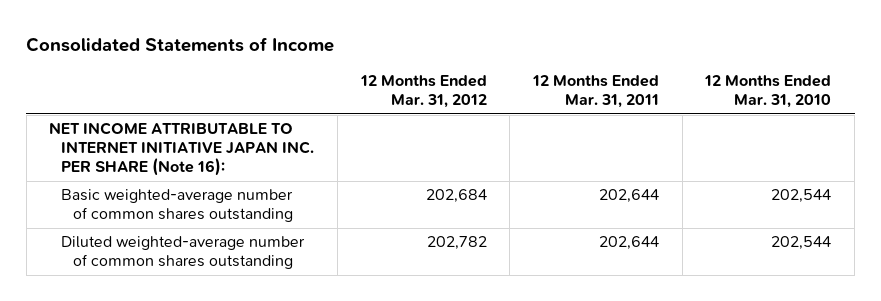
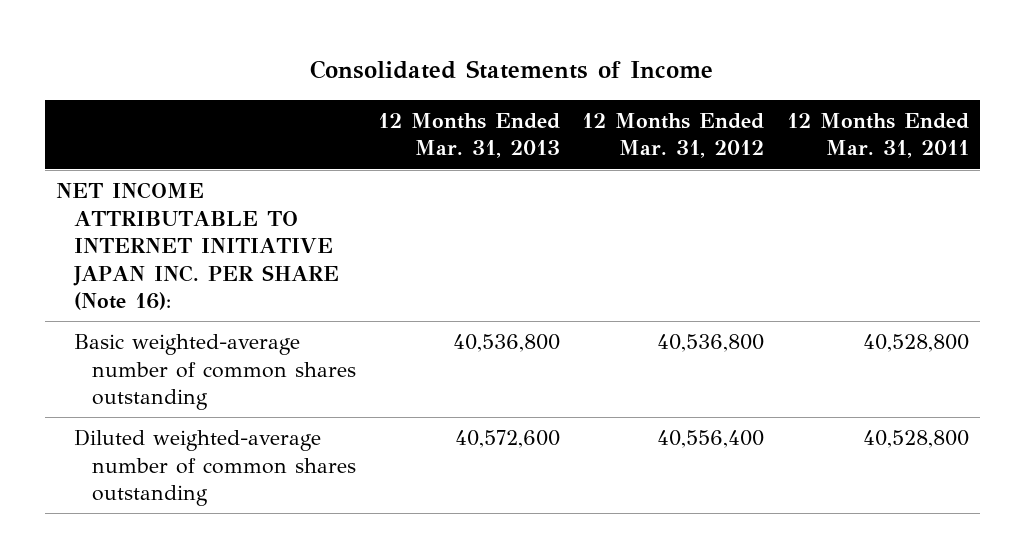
[704,75,832,109] 12 Months Ended Mar. 31, 2010 -> none
none -> [378,112,561,159] 12 Months Ended Mar. 31, 2013
[425,189,487,204] 202,684 -> [657,334,765,353] 40,536,800
[598,189,659,204] 202,644 -> [862,334,969,353] 40,528,800
[426,236,487,251] 202,782 -> [657,430,765,449] 40,556,400
[598,236,659,251] 202,644 -> [862,430,969,449] 40,528,800

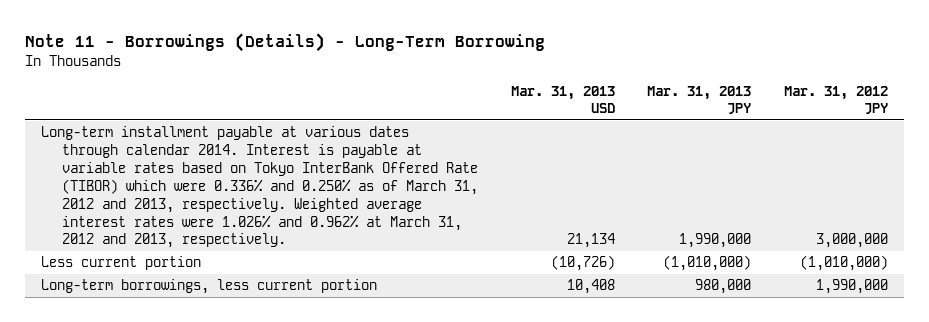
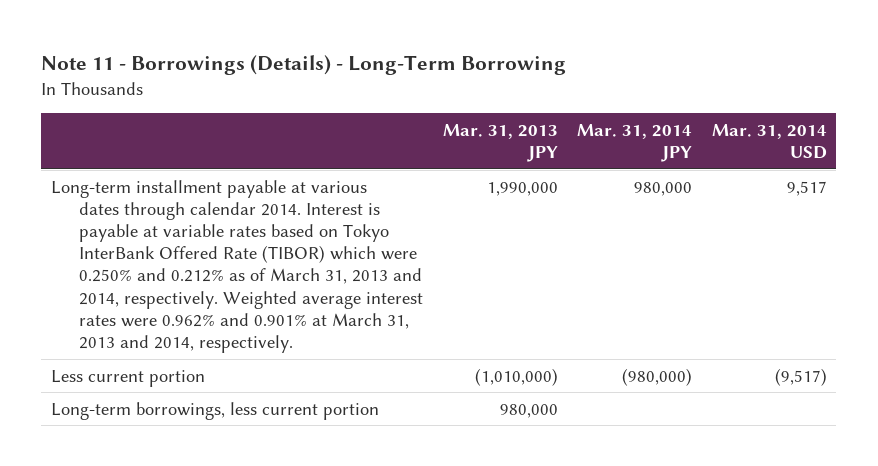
[510,85,615,114] Mar. 31, 2013 USD -> none
[783,85,888,115] Mar. 31, 2012 JPY -> none
none -> [577,123,693,163] Mar. 31, 2014 JPY
none -> [711,123,827,160] Mar. 31, 2014 USD
[41,126,478,249] Long-term installment payable at various dates through calendar 2014. Interest is payable at variable rates based on Tokyo InterBank Offered Rate (TIBOR) which were 0.336% and 0.250% as of March 31, 2012 and 2013, respectively. Weighted average interest rates were 1.026% and 0.962% at March 31, 2012 and 2013, respectively. -> [50,179,424,354] Long-term installment payable at various dates through calendar 2014. Interest is payable at variable rates based on Tokyo InterBank Offered Rate (TIBOR) which were 0.250% and 0.212% as of March 31, 2013 and 2014, respectively. Weighted average interest rates were 0.962% and 0.901% at March 31, 2013 and 2014, respectively.

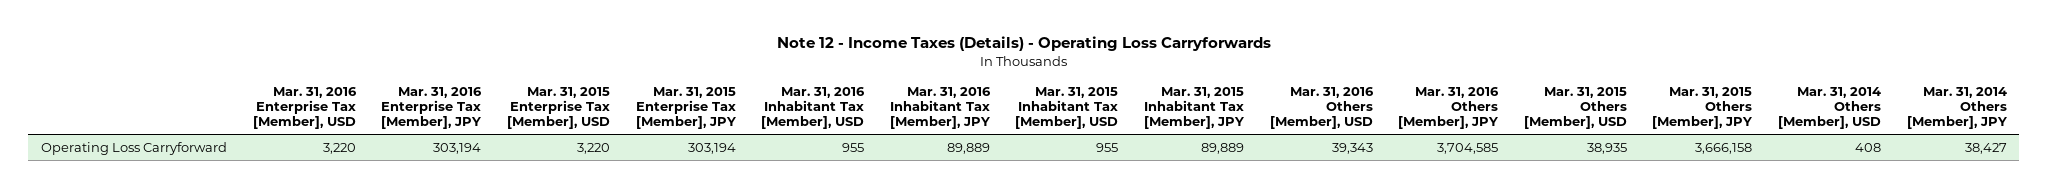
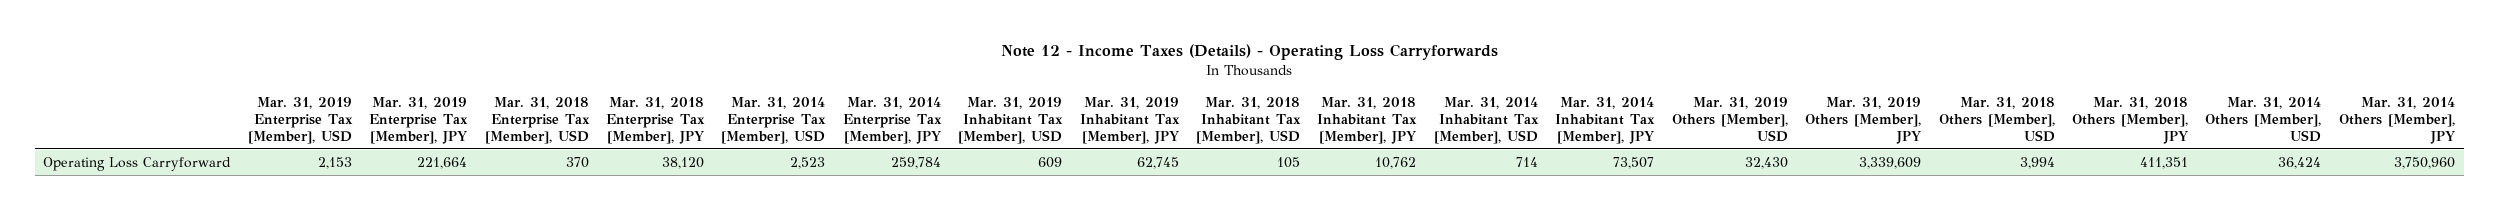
[252,86,357,130] Mar. 31, 2016 Enterprise Tax [Member], USD -> none
[381,86,483,130] Mar. 31, 2016 Enterprise Tax [Member], JPY -> none
[506,86,610,130] Mar. 31, 2015 Enterprise Tax [Member], USD -> none
[635,86,736,130] Mar. 31, 2015 Enterprise Tax [Member], JPY -> none
[761,86,866,130] Mar. 31, 2016 Inhabitant Tax [Member], USD -> none
[889,86,991,130] Mar. 31, 2016 Inhabitant Tax [Member], JPY -> none
[1015,86,1119,130] Mar. 31, 2015 Inhabitant Tax [Member], USD -> none
[1143,86,1244,130] Mar. 31, 2015 Inhabitant Tax [Member], JPY -> none
[1269,86,1374,130] Mar. 31, 2016 Others [Member], USD -> none
[1398,86,1500,130] Mar. 31, 2016 Others [Member], JPY -> none
[1523,86,1627,130] Mar. 31, 2015 Others [Member], USD -> none
[1652,86,1753,130] Mar. 31, 2015 Others [Member], JPY -> none
none -> [247,96,353,144] Mar. 31, 2019 Enterprise Tax [Member], USD
none -> [369,96,469,144] Mar. 31, 2019 Enterprise Tax [Member], JPY
none -> [484,96,590,144] Mar. 31, 2018 Enterprise Tax [Member], USD
none -> [605,96,705,144] Mar. 31, 2018 Enterprise Tax [Member], JPY
none -> [721,96,827,144] Mar. 31, 2014 Enterprise Tax [Member], USD
none -> [842,96,942,144] Mar. 31, 2014 Enterprise Tax [Member], JPY
none -> [958,96,1064,144] Mar. 31, 2019 Inhabitant Tax [Member], USD
none -> [1079,96,1180,144] Mar. 31, 2019 Inhabitant Tax [Member], JPY
none -> [1196,96,1302,144] Mar. 31, 2018 Inhabitant Tax [Member], USD
none -> [1317,96,1418,144] Mar. 31, 2018 Inhabitant Tax [Member], JPY
none -> [1433,96,1539,144] Mar. 31, 2014 Inhabitant Tax [Member], USD
none -> [1555,96,1656,144] Mar. 31, 2014 Inhabitant Tax [Member], JPY
none -> [1671,96,1788,142] Mar. 31, 2019 Others [Member], USD
none -> [1805,96,1922,144] Mar. 31, 2019 Others [Member], JPY
none -> [1938,96,2055,142] Mar. 31, 2018 Others [Member], USD
none -> [2071,96,2188,144] Mar. 31, 2018 Others [Member], JPY
[1855,142,1882,152] 408 -> [2278,157,2322,170] 36,424
[1964,142,2007,154] 38,427 -> [2393,157,2455,170] 3,750,960

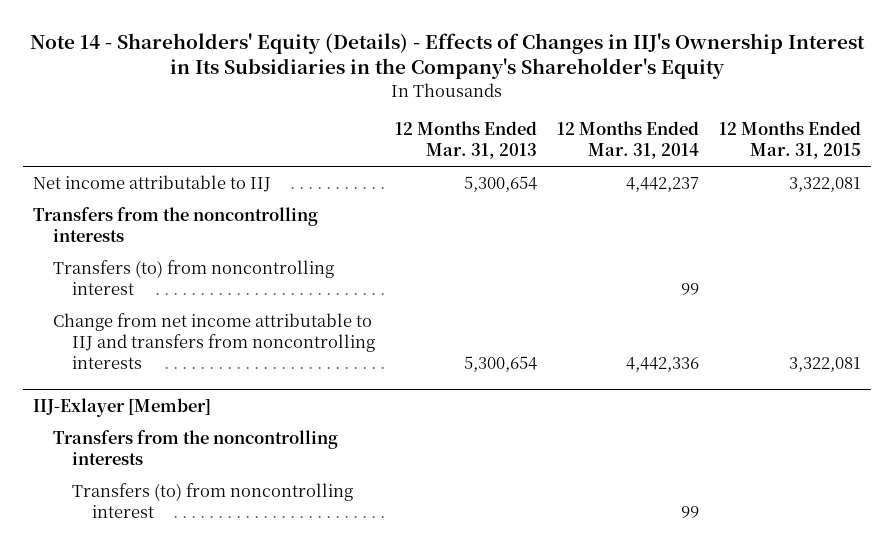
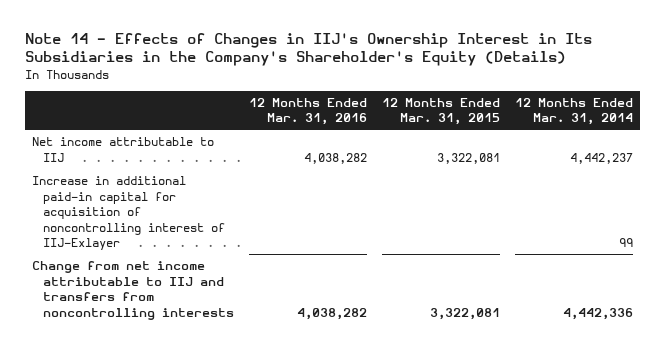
[30,32,866,80] Note 14 - Shareholders' Equity (Details) - Effects of Changes in IIJ's Ownership Interest in Its Subsidiaries in the Company's Shareholder's Equity -> [24,32,592,67] Note 14 - Effects of Changes in IIJ's Ownership Interest in Its Subsidiaries in the Company's Shareholder's Equity (Details)
[395,121,538,160] 12 Months Ended Mar. 31, 2013 -> none
none -> [249,97,368,126] 12 Months Ended Mar. 31, 2016
[33,207,319,243] Transfers from the noncontrolling interests -> none
[52,260,334,296] Transfers (to) from noncontrolling interest -> [32,176,226,251] Increase in additional paid-in capital for acquisition of noncontrolling interest of IIJ-Exlayer
[33,397,212,417] IIJ-Exlayer [Member] -> none
[52,430,338,466] Transfers from the noncontrolling interests -> none
[72,483,354,519] Transfers (to) from noncontrolling interest -> none

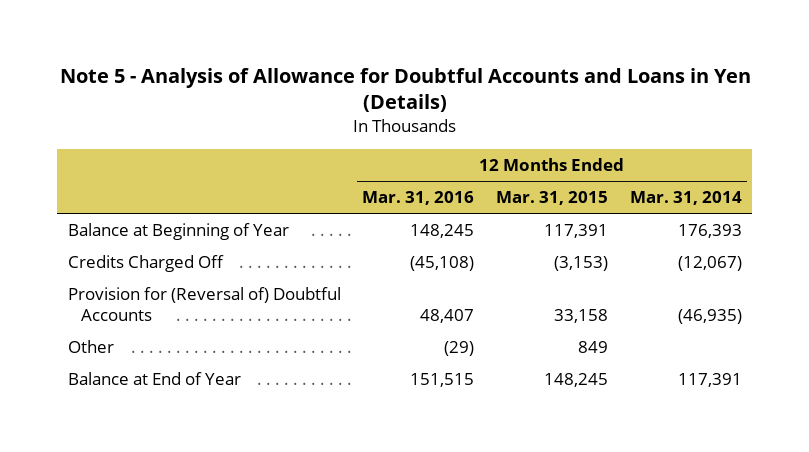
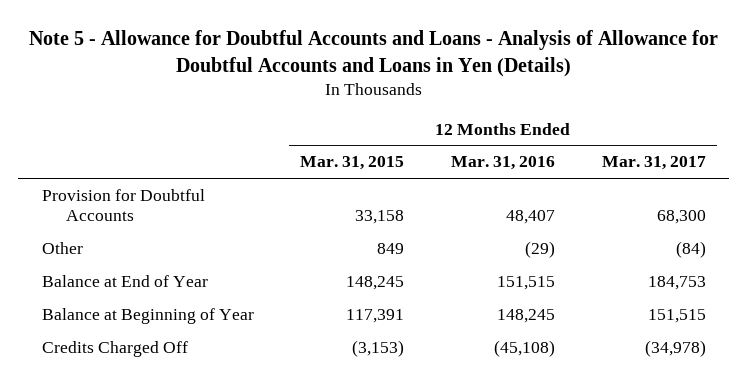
[59,68,751,113] Note 5 - Analysis of Allowance for Doubtful Accounts and Loans in Yen (Details) -> [28,30,718,78] Note 5 - Allowance for Doubtful Accounts and Loans - Analysis of Allowance for Doubtful Accounts and Loans in Yen (Details)
[629,191,742,206] Mar. 31, 2014 -> none
none -> [601,156,706,171] Mar. 31, 2017
[67,286,341,322] Provision for (Reversal of) Doubtful Accounts -> [41,188,205,221] Provision for Doubtful Accounts
[67,222,289,240] Balance at Beginning of Year -> [41,307,254,324] Balance at Beginning of Year
[67,254,224,272] Credits Charged Off -> [41,340,188,357] Credits Charged Off

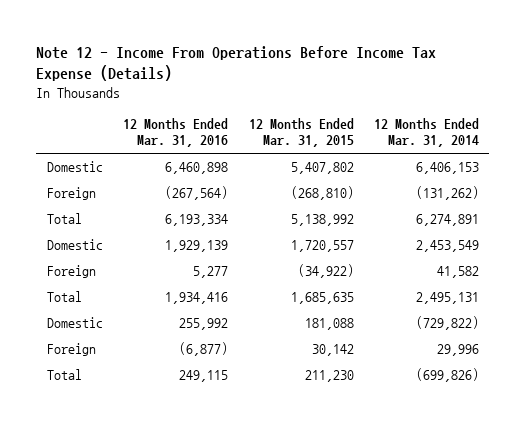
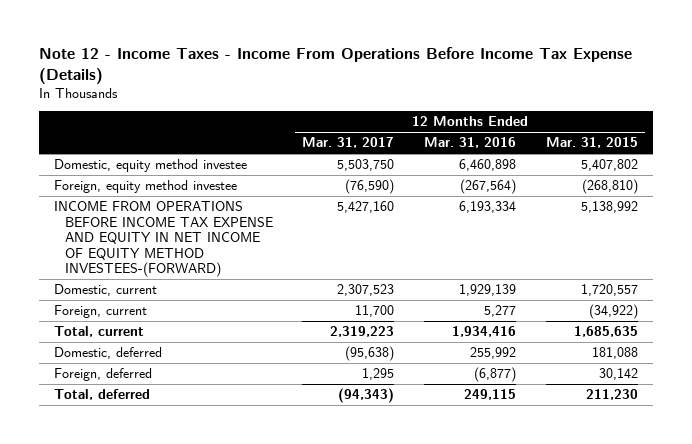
[36,46,437,82] Note 12 - Income From Operations Before Income Tax Expense (Details) -> [38,47,632,84] Note 12 - Income Taxes - Income From Operations Before Income Tax Expense (Details)
[374,117,480,148] 12 Months Ended Mar. 31, 2014 -> none
none -> [302,137,395,149] Mar. 31, 2017
[46,161,103,173] Domestic -> [53,159,247,173] Domestic, equity method investee
[46,187,96,201] Foreign -> [53,180,237,194] Foreign, equity method investee
[46,213,82,225] Total -> [53,201,273,278] INCOME FROM OPERATIONS BEFORE INCOME TAX EXPENSE AND EQUITY IN NET INCOME OF EQUITY METHOD INVESTEES-(FORWARD)
[46,239,103,251] Domestic -> [53,284,157,297] Domestic, current
[46,265,96,279] Foreign -> [53,305,147,319] Foreign, current
[46,291,82,303] Total -> [53,326,144,338] Total, current
[46,317,103,329] Domestic -> [53,347,162,360] Domestic, deferred
[46,343,96,357] Foreign -> [53,368,152,382] Foreign, deferred
[46,369,82,381] Total -> [53,389,150,401] Total, deferred

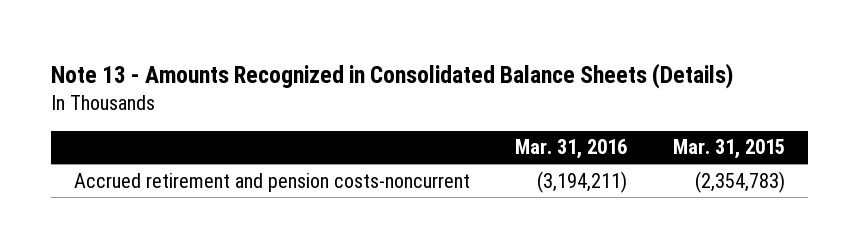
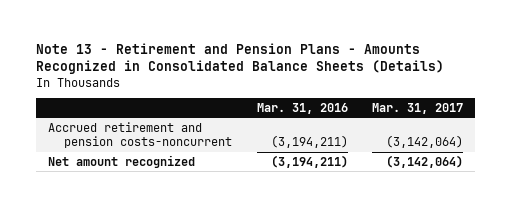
[50,62,733,89] Note 13 - Amounts Recognized in Consolidated Balance Sheets (Details) -> [36,42,445,75] Note 13 - Retirement and Pension Plans - Amounts Recognized in Consolidated Balance Sheets (Details)
[673,139,786,160] Mar. 31, 2015 -> none
none -> [371,102,463,114] Mar. 31, 2017
none -> [48,154,196,168] Net amount recognized

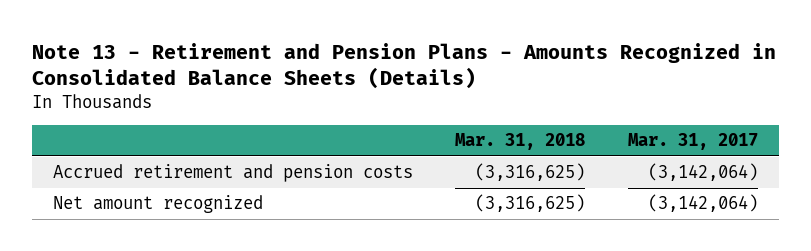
[256,102,348,114] Mar. 31, 2016 -> none
none -> [455,133,586,151] Mar. 31, 2018
[48,121,233,149] Accrued retirement and pension costs-noncurrent -> [53,164,414,183] Accrued retirement and pension costs

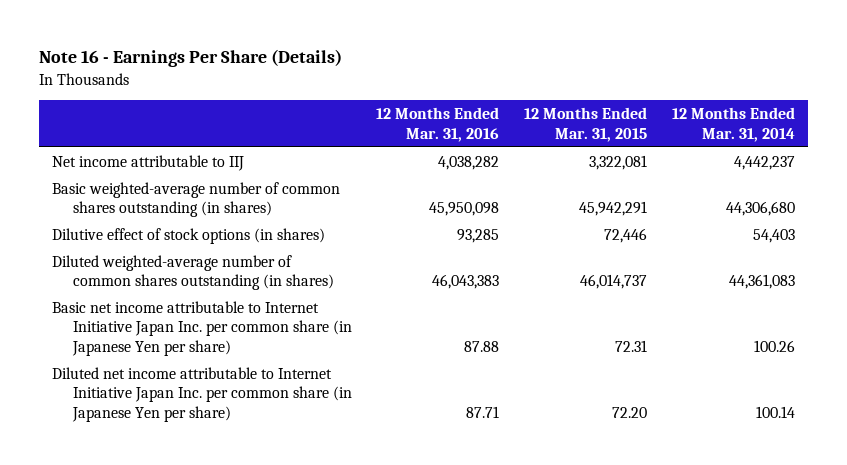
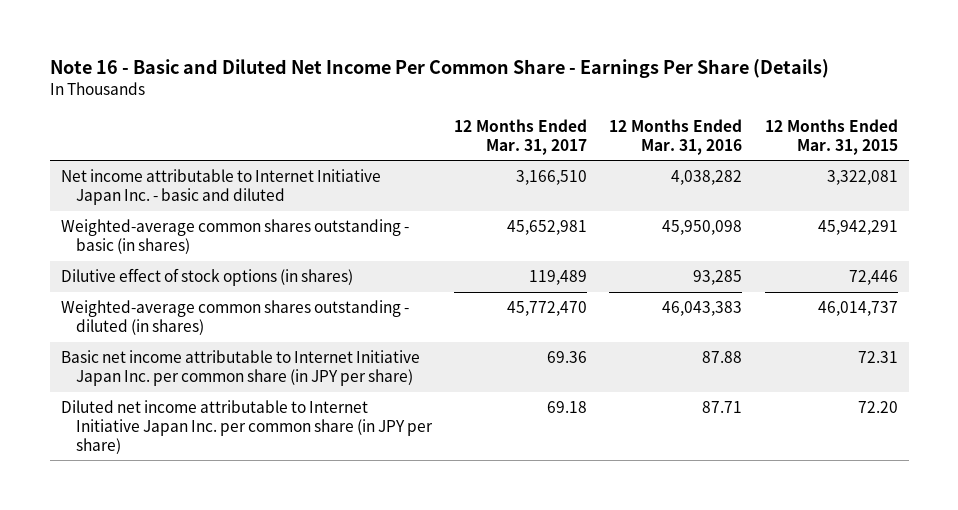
[39,49,343,68] Note 16 - Earnings Per Share (Details) -> [49,58,829,78] Note 16 - Basic and Diluted Net Income Per Common Share - Earnings Per Share (Details)
[672,106,796,142] 12 Months Ended Mar. 31, 2014 -> none
none -> [454,118,588,155] 12 Months Ended Mar. 31, 2017
[51,154,244,171] Net income attributable to IIJ -> [60,169,381,205] Net income attributable to Internet Initiative Japan Inc. - basic and diluted
[51,181,340,218] Basic weighted-average number of common shares outstanding (in shares) -> [60,219,409,254] Weighted-average common shares outstanding - basic (in shares)
[51,254,334,291] Diluted weighted-average number of common shares outstanding (in shares) -> [60,300,409,335] Weighted-average common shares outstanding - diluted (in shares)
[51,300,352,357] Basic net income attributable to Internet Initiative Japan Inc. per common share (in Japanese Yen per share) -> [60,350,420,386] Basic net income attributable to Internet Initiative Japan Inc. per common share (in JPY per share)
[51,366,352,423] Diluted net income attributable to Internet Initiative Japan Inc. per common share (in Japanese Yen per share) -> [60,400,433,454] Diluted net income attributable to Internet Initiative Japan Inc. per common share (in JPY per share)

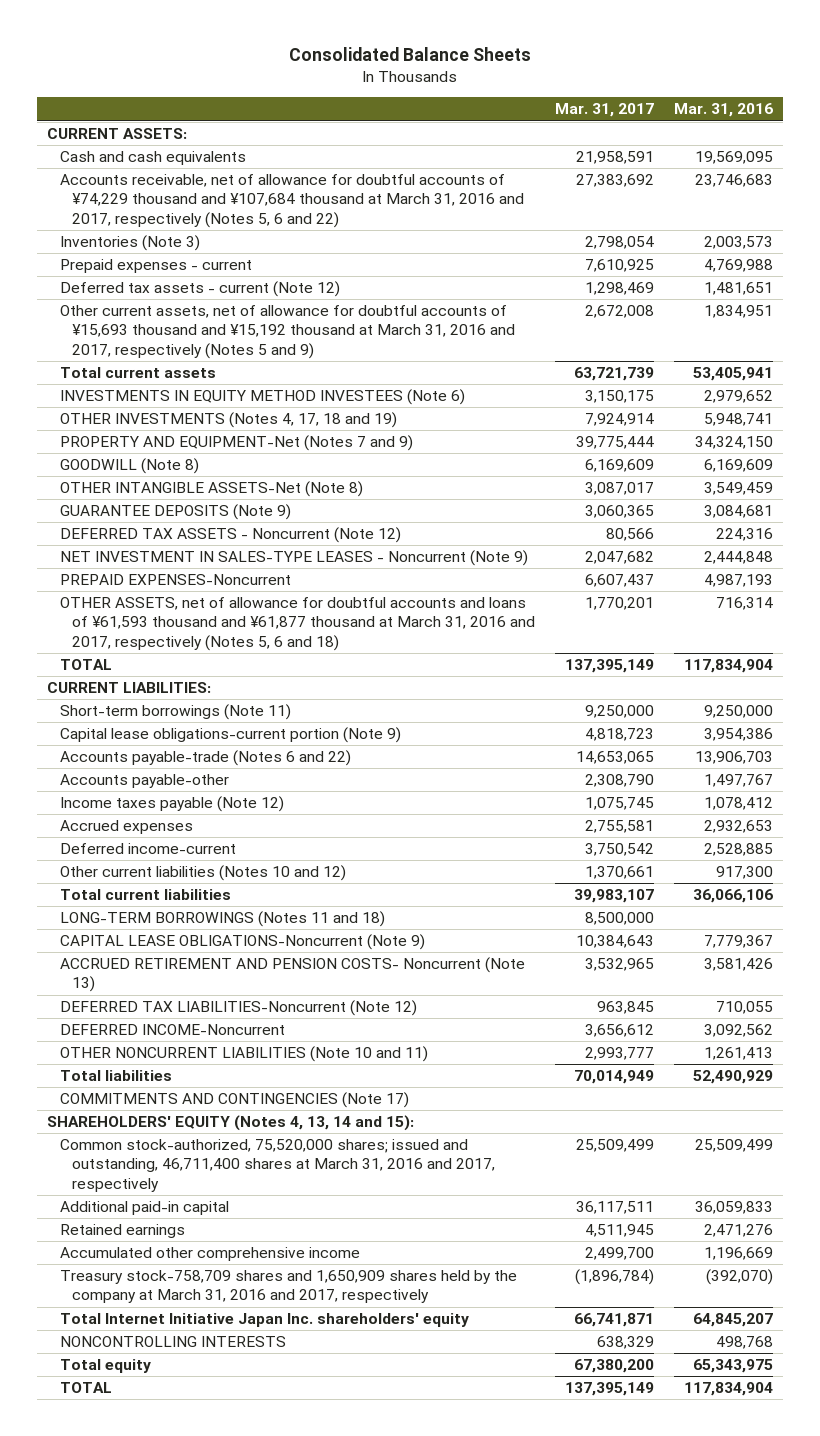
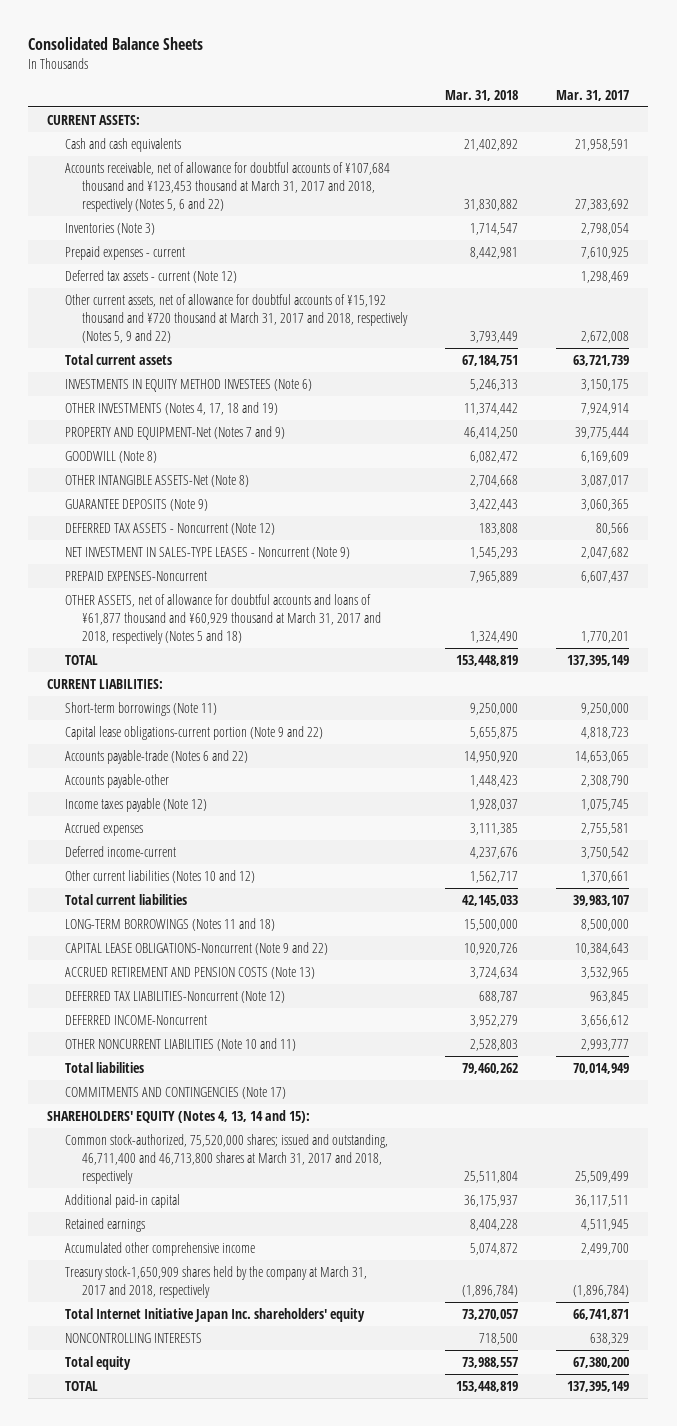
[673,103,773,118] Mar. 31, 2016 -> none
none -> [445,89,519,101] Mar. 31, 2018
[59,174,525,228] Accounts receivable, net of allowance for doubtful accounts of ¥74,229 thousand and ¥107,684 thousand at March 31, 2016 and 2017, respectively (Notes 5, 6 and 22) -> [64,161,390,212] Accounts receivable, net of allowance for doubtful accounts of ¥107,684 thousand and ¥123,453 thousand at March 31, 2017 and 2018, respectively (Notes 5, 6 and 22)
[59,305,516,359] Other current assets, net of allowance for doubtful accounts of ¥15,693 thousand and ¥15,192 thousand at March 31, 2016 and 2017, respectively (Notes 5 and 9) -> [64,293,408,343] Other current assets, net of allowance for doubtful accounts of ¥15,192 thousand and ¥720 thousand at March 31, 2017 and 2018, respectively (Notes 5, 9 and 22)
[59,597,536,651] OTHER ASSETS, net of allowance for doubtful accounts and loans of ¥61,593 thousand and ¥61,877 thousand at March 31, 2016 and 2017, respectively (Notes 5, 6 and 18) -> [64,593,381,644] OTHER ASSETS, net of allowance for doubtful accounts and loans of ¥61,877 thousand and ¥60,929 thousand at March 31, 2017 and 2018, respectively (Notes 5 and 18)
[59,727,401,744] Capital lease obligations-current portion (Note 9) -> [64,725,323,740] Capital lease obligations-current portion (Note 9 and 22)
[59,934,425,951] CAPITAL LEASE OBLIGATIONS-Noncurrent (Note 9) -> [64,941,328,955] CAPITAL LEASE OBLIGATIONS-Noncurrent (Note 9 and 22)
[59,957,525,993] ACCRUED RETIREMENT AND PENSION COSTS- Noncurrent (Note 13) -> [64,966,315,979] ACCRUED RETIREMENT AND PENSION COSTS (Note 13)
[59,1139,496,1192] Common stock-authorized, 75,520,000 shares; issued and outstanding, 46,711,400 shares at March 31, 2016 and 2017, respectively -> [64,1133,388,1184] Common stock-authorized, 75,520,000 shares; issued and outstanding, 46,711,400 and 46,713,800 shares at March 31, 2017 and 2018, respectively
[59,1270,517,1304] Treasury stock-758,709 shares and 1,650,909 shares held by the company at March 31, 2016 and 2017, respectively -> [64,1265,367,1298] Treasury stock-1,650,909 shares held by the company at March 31, 2017 and 2018, respectively

